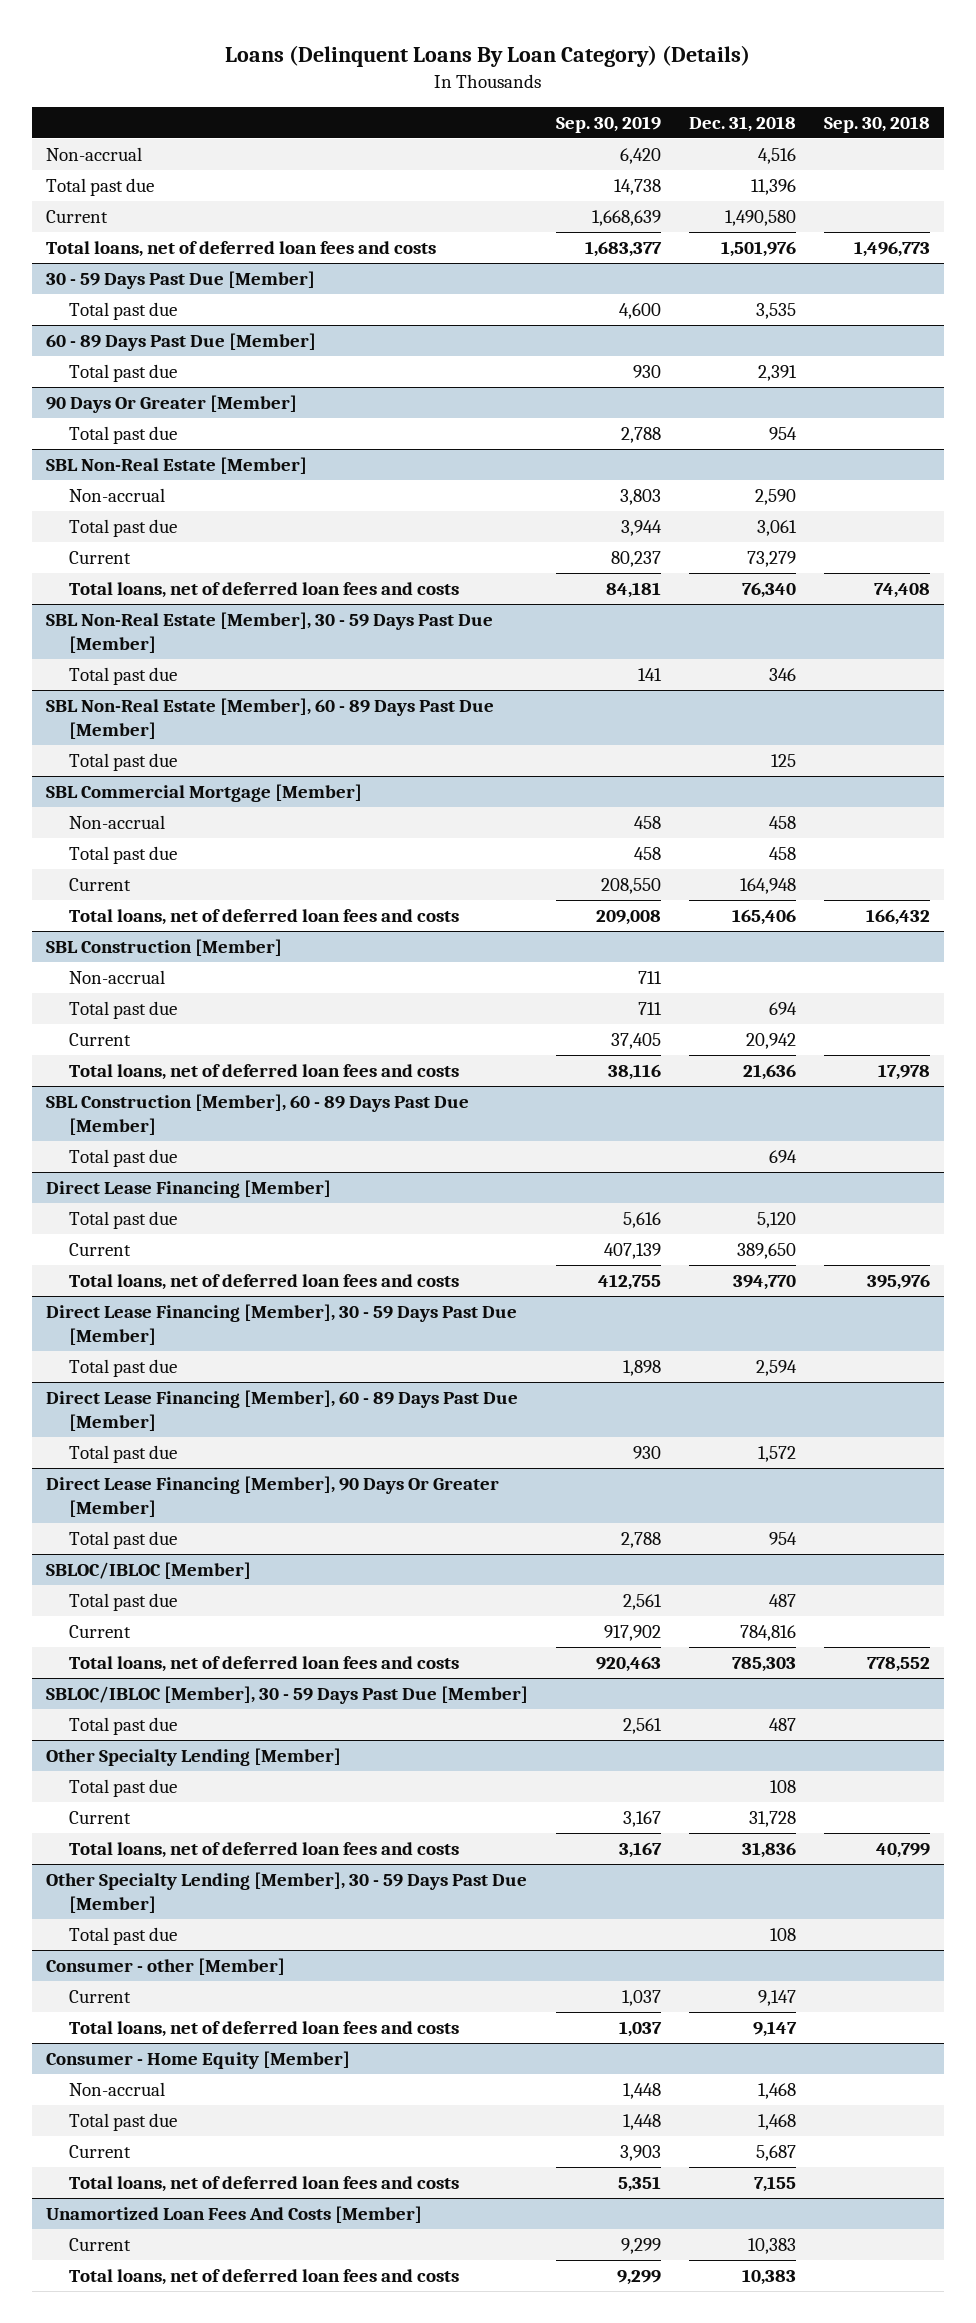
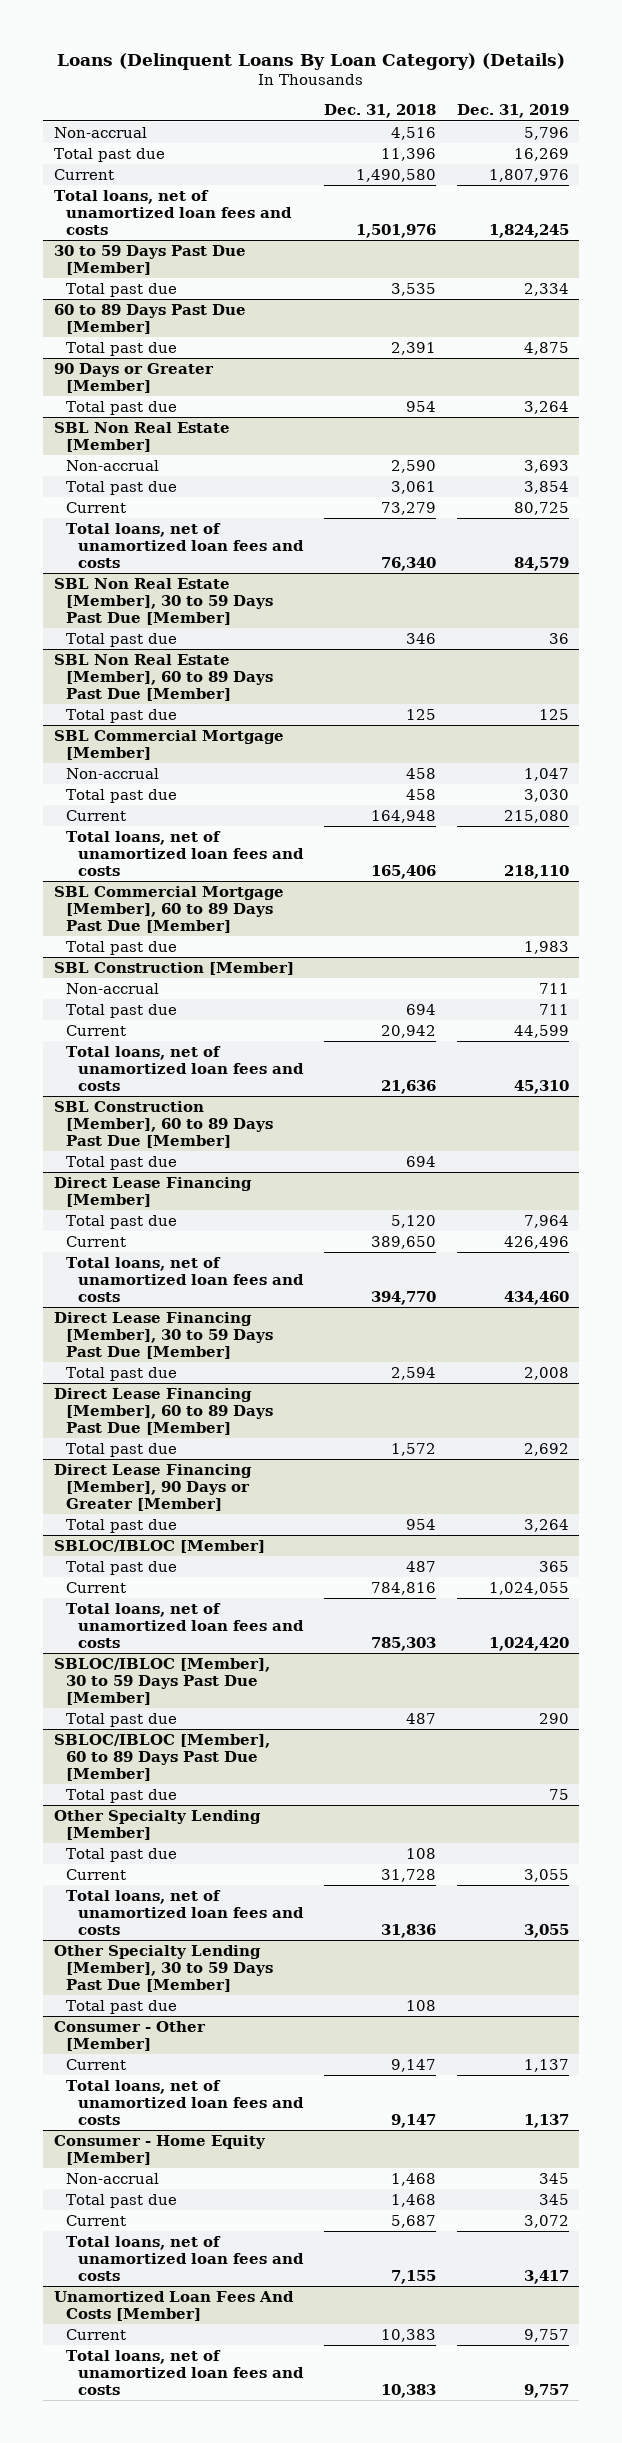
[556,115,662,133] Sep. 30, 2019 -> none
[824,115,931,133] Sep. 30, 2018 -> none
none -> [456,104,569,119] Dec. 31, 2019
[46,240,437,257] Total loans, net of deferred loan fees and costs -> [53,189,292,235] Total loans, net of unamortized loan fees and costs
[46,270,316,289] 30 - 59 Days Past Due [Member] -> [53,244,246,275] 30 to 59 Days Past Due [Member]
[46,332,317,351] 60 - 89 Days Past Due [Member] -> [53,303,246,334] 60 to 89 Days Past Due [Member]
[46,394,298,413] 90 Days Or Greater [Member] -> [53,362,214,393] 90 Days or Greater [Member]
[46,456,308,474] SBL Non-Real Estate [Member] -> [53,421,230,452] SBL Non Real Estate [Member]
[69,581,460,598] Total loans, net of deferred loan fees and costs -> [65,522,305,568] Total loans, net of unamortized loan fees and costs
[46,611,494,653] SBL Non-Real Estate [Member], 30 - 59 Days Past Due [Member] -> [53,577,273,625] SBL Non Real Estate [Member], 30 to 59 Days Past Due [Member]
[46,697,495,739] SBL Non-Real Estate [Member], 60 - 89 Days Past Due [Member] -> [53,653,273,701] SBL Non Real Estate [Member], 60 to 89 Days Past Due [Member]
[69,908,460,925] Total loans, net of deferred loan fees and costs -> [65,830,305,876] Total loans, net of unamortized loan fees and costs
none -> [53,885,284,933] SBL Commercial Mortgage [Member], 60 to 89 Days Past Due [Member]
none -> [65,940,177,955] Total past due
[69,1063,460,1080] Total loans, net of deferred loan fees and costs -> [65,1045,305,1091] Total loans, net of unamortized loan fees and costs
[46,1093,470,1135] SBL Construction [Member], 60 - 89 Days Past Due [Member] -> [53,1100,273,1148] SBL Construction [Member], 60 to 89 Days Past Due [Member]
[69,1273,460,1290] Total loans, net of deferred loan fees and costs -> [65,1256,305,1302] Total loans, net of unamortized loan fees and costs
[46,1303,518,1345] Direct Lease Financing [Member], 30 - 59 Days Past Due [Member] -> [53,1311,273,1359] Direct Lease Financing [Member], 30 to 59 Days Past Due [Member]
[46,1389,519,1431] Direct Lease Financing [Member], 60 - 89 Days Past Due [Member] -> [53,1387,273,1435] Direct Lease Financing [Member], 60 to 89 Days Past Due [Member]
[46,1475,500,1517] Direct Lease Financing [Member], 90 Days Or Greater [Member] -> [53,1463,252,1511] Direct Lease Financing [Member], 90 Days or Greater [Member]
[69,1655,460,1672] Total loans, net of deferred loan fees and costs -> [65,1602,305,1648] Total loans, net of unamortized loan fees and costs
[46,1685,529,1704] SBLOC/IBLOC [Member], 30 - 59 Days Past Due [Member] -> [53,1657,270,1705] SBLOC/IBLOC [Member], 30 to 59 Days Past Due [Member]
none -> [53,1733,270,1781] SBLOC/IBLOC [Member], 60 to 89 Days Past Due [Member]
none -> [65,1788,177,1803] Total past due
[69,1841,460,1858] Total loans, net of deferred loan fees and costs -> [65,1889,305,1935] Total loans, net of unamortized loan fees and costs
[46,1871,528,1913] Other Specialty Lending [Member], 30 - 59 Days Past Due [Member] -> [53,1944,273,1992] Other Specialty Lending [Member], 30 to 59 Days Past Due [Member]
[46,1957,286,1975] Consumer - other [Member] -> [53,2020,206,2051] Consumer - Other [Member]
[69,2020,460,2037] Total loans, net of deferred loan fees and costs -> [65,2079,305,2125] Total loans, net of unamortized loan fees and costs
[69,2175,460,2192] Total loans, net of deferred loan fees and costs -> [65,2235,305,2281] Total loans, net of unamortized loan fees and costs
[69,2268,460,2285] Total loans, net of deferred loan fees and costs -> [65,2349,305,2395] Total loans, net of unamortized loan fees and costs

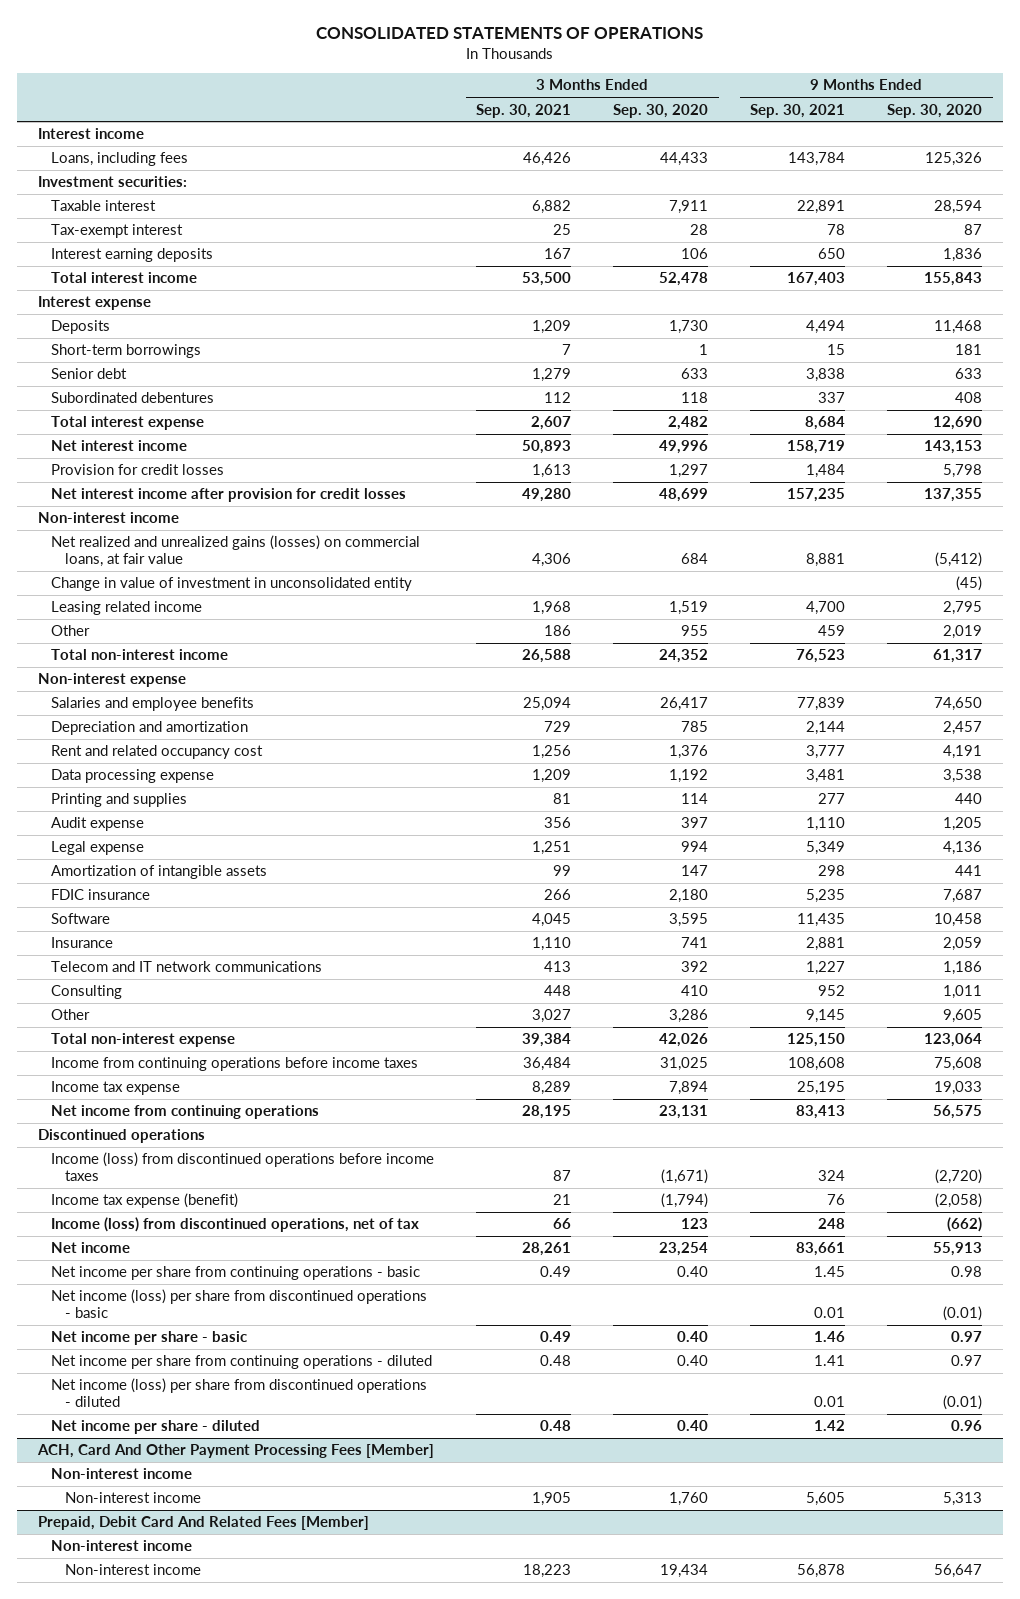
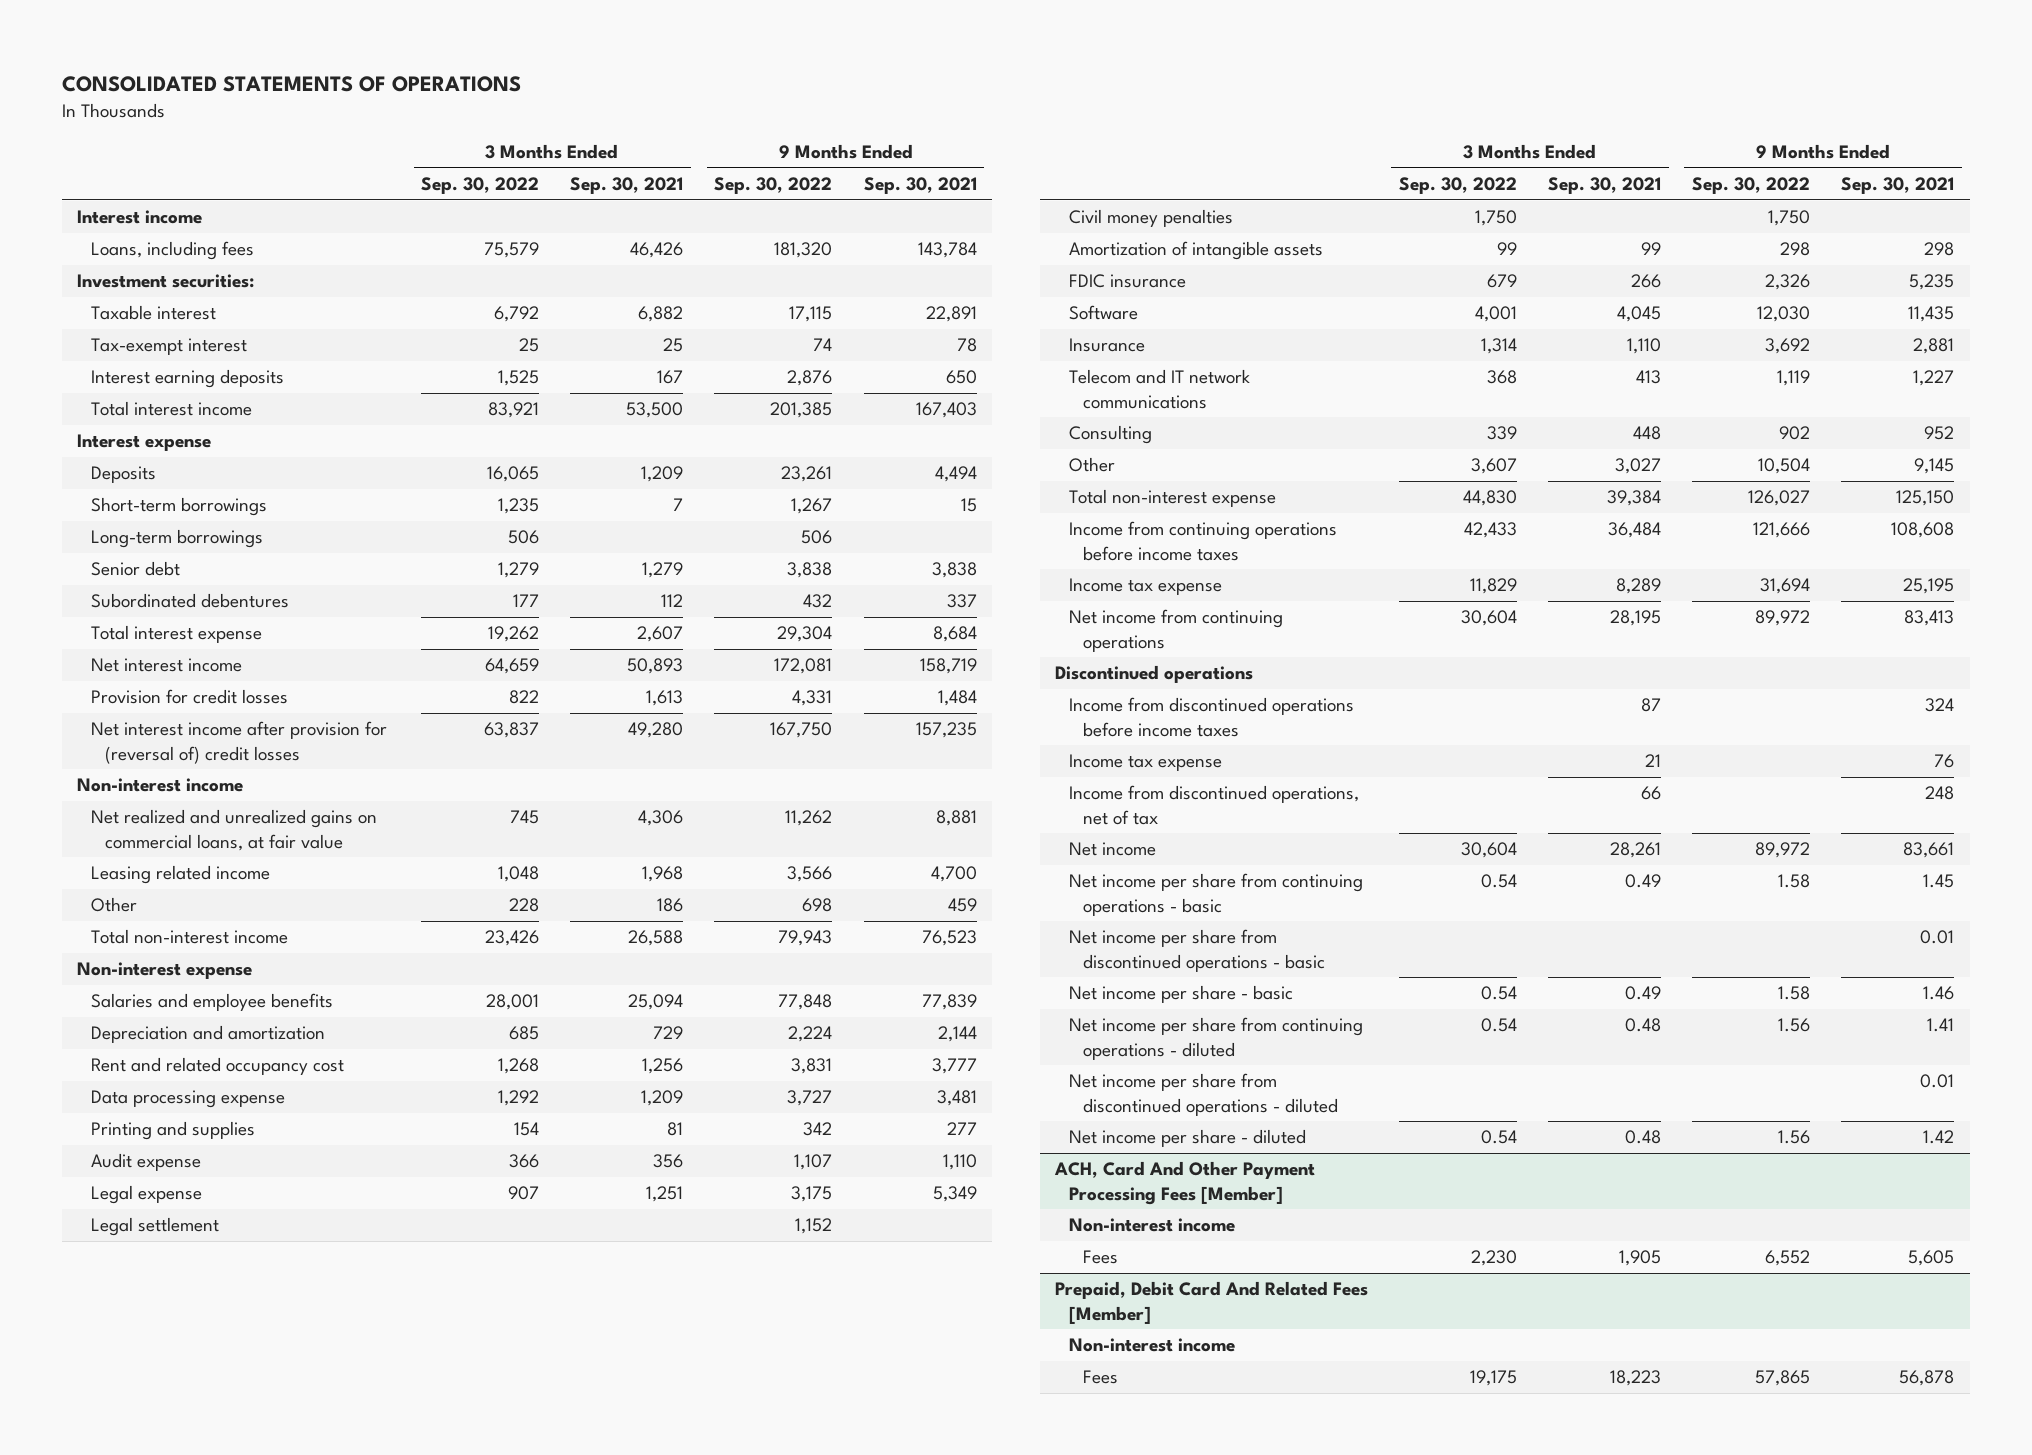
[613,103,709,118] Sep. 30, 2020 -> none
[887,103,983,118] Sep. 30, 2020 -> none
none -> [421,177,540,195] Sep. 30, 2022
none -> [714,177,833,195] Sep. 30, 2022
none -> [91,529,264,549] Long-term borrowings
[51,488,407,503] Net interest income after provision for credit losses -> [91,721,388,764] Net interest income after provision for (reversal of) credit losses
[51,577,413,592] Change in value of investment in unconsolidated entity -> none
[51,535,421,567] Net realized and unrealized gains (losses) on commercial loans, at fair value -> [91,809,378,851] Net realized and unrealized gains on commercial loans, at fair value
none -> [91,1217,220,1237] Legal settlement
none -> [1069,209,1234,228] Civil money penalties
[51,1152,435,1181] Income (loss) from discontinued operations before income taxes -> [1069,697,1355,737] Income from discontinued operations before income taxes
[51,1193,239,1209] Income tax expense (benefit) -> [1069,754,1223,772] Income tax expense
[51,1217,420,1233] Income (loss) from discontinued operations, net of tax -> [1069,785,1360,825] Income from discontinued operations, net of tax
[51,1289,428,1318] Net income (loss) per share from discontinued operations - basic -> [1069,929,1325,972] Net income per share from discontinued operations - basic
[51,1378,428,1407] Net income (loss) per share from discontinued operations - diluted -> [1069,1073,1338,1116] Net income per share from discontinued operations - diluted
[64,1492,201,1504] Non-interest income -> [1082,1250,1118,1265] Fees
[64,1564,201,1576] Non-interest income -> [1082,1370,1118,1385] Fees

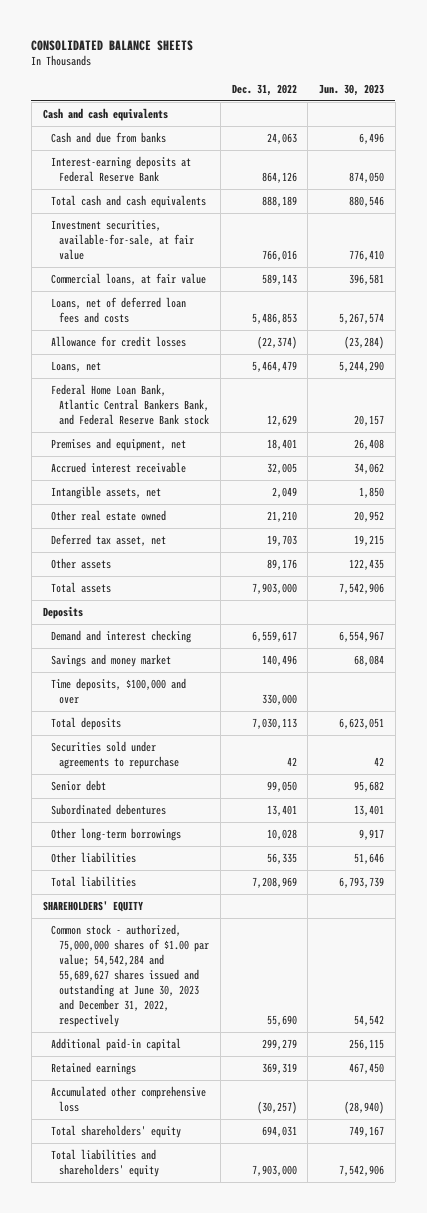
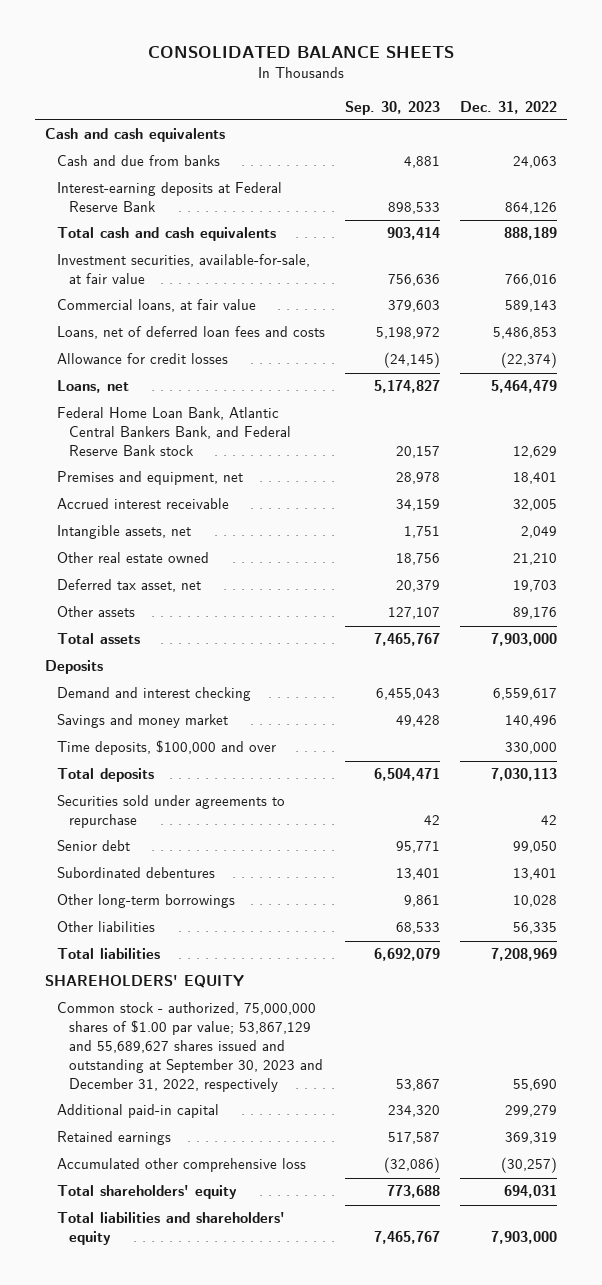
[319,83,385,96] Jun. 30, 2023 -> none
none -> [344,100,440,115] Sep. 30, 2023
[50,923,210,1028] Common stock - authorized, 75,000,000 shares of $1.00 par value; 54,542,284 and 55,689,627 shares issued and outstanding at June 30, 2023 and December 31, 2022, respectively -> [56,1002,323,1092] Common stock - authorized, 75,000,000 shares of $1.00 par value; 53,867,129 and 55,689,627 shares issued and outstanding at September 30, 2023 and December 31, 2022, respectively

